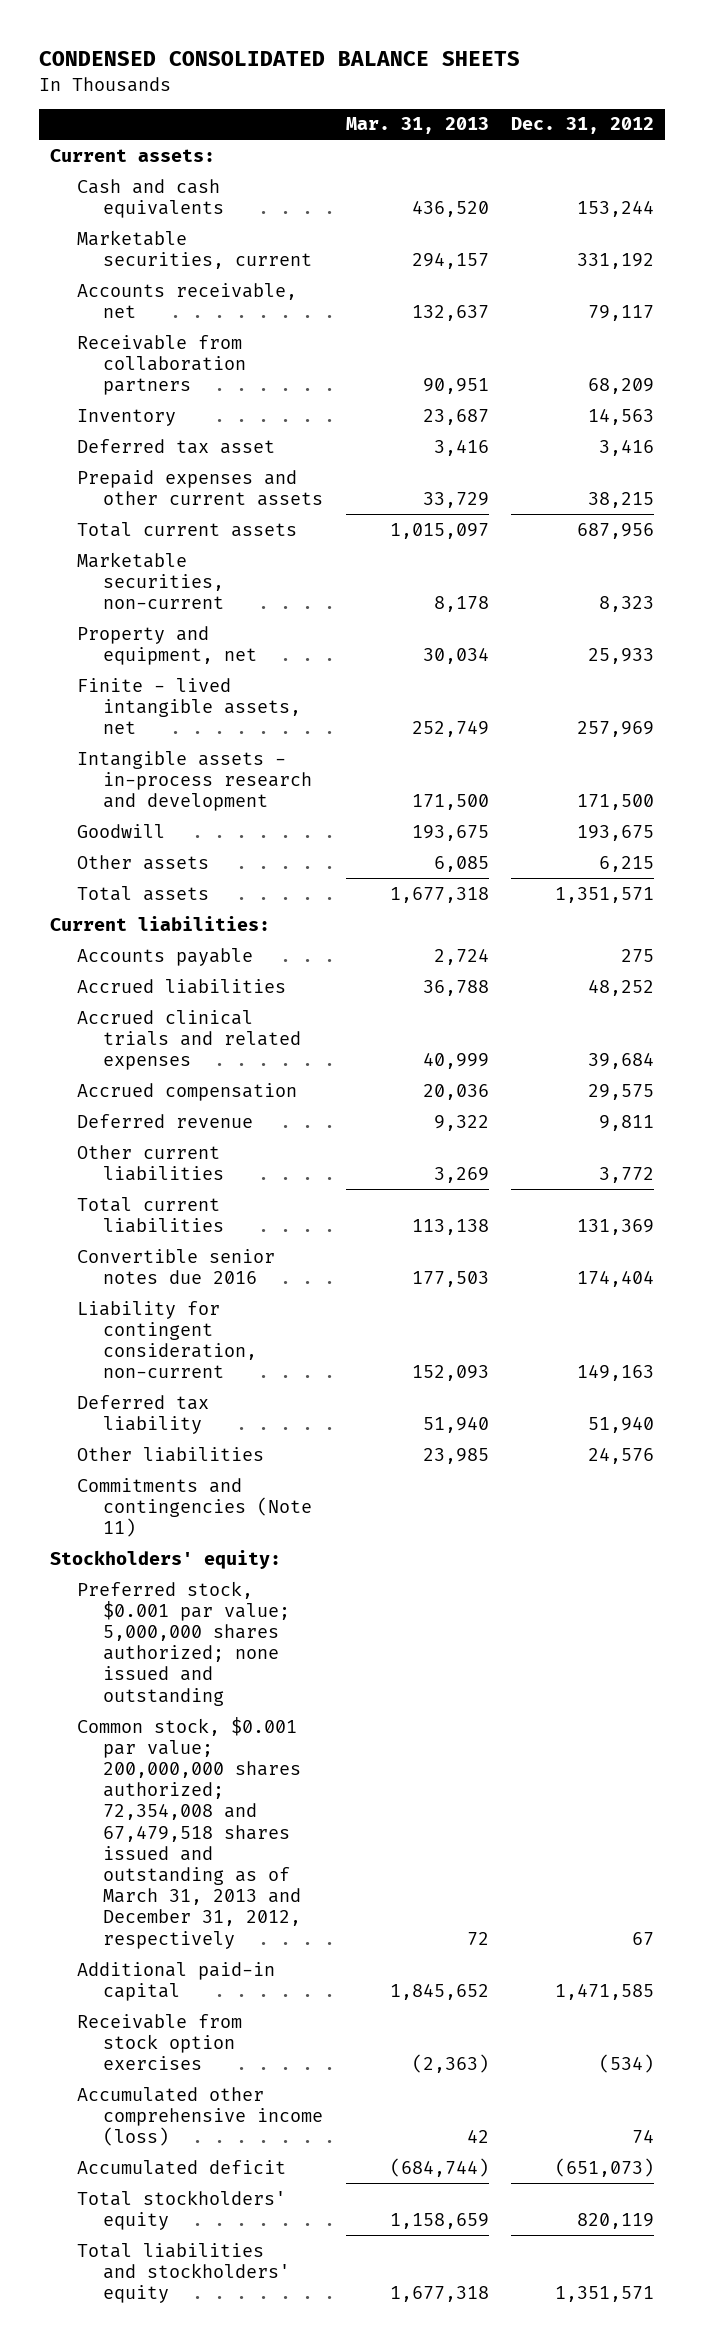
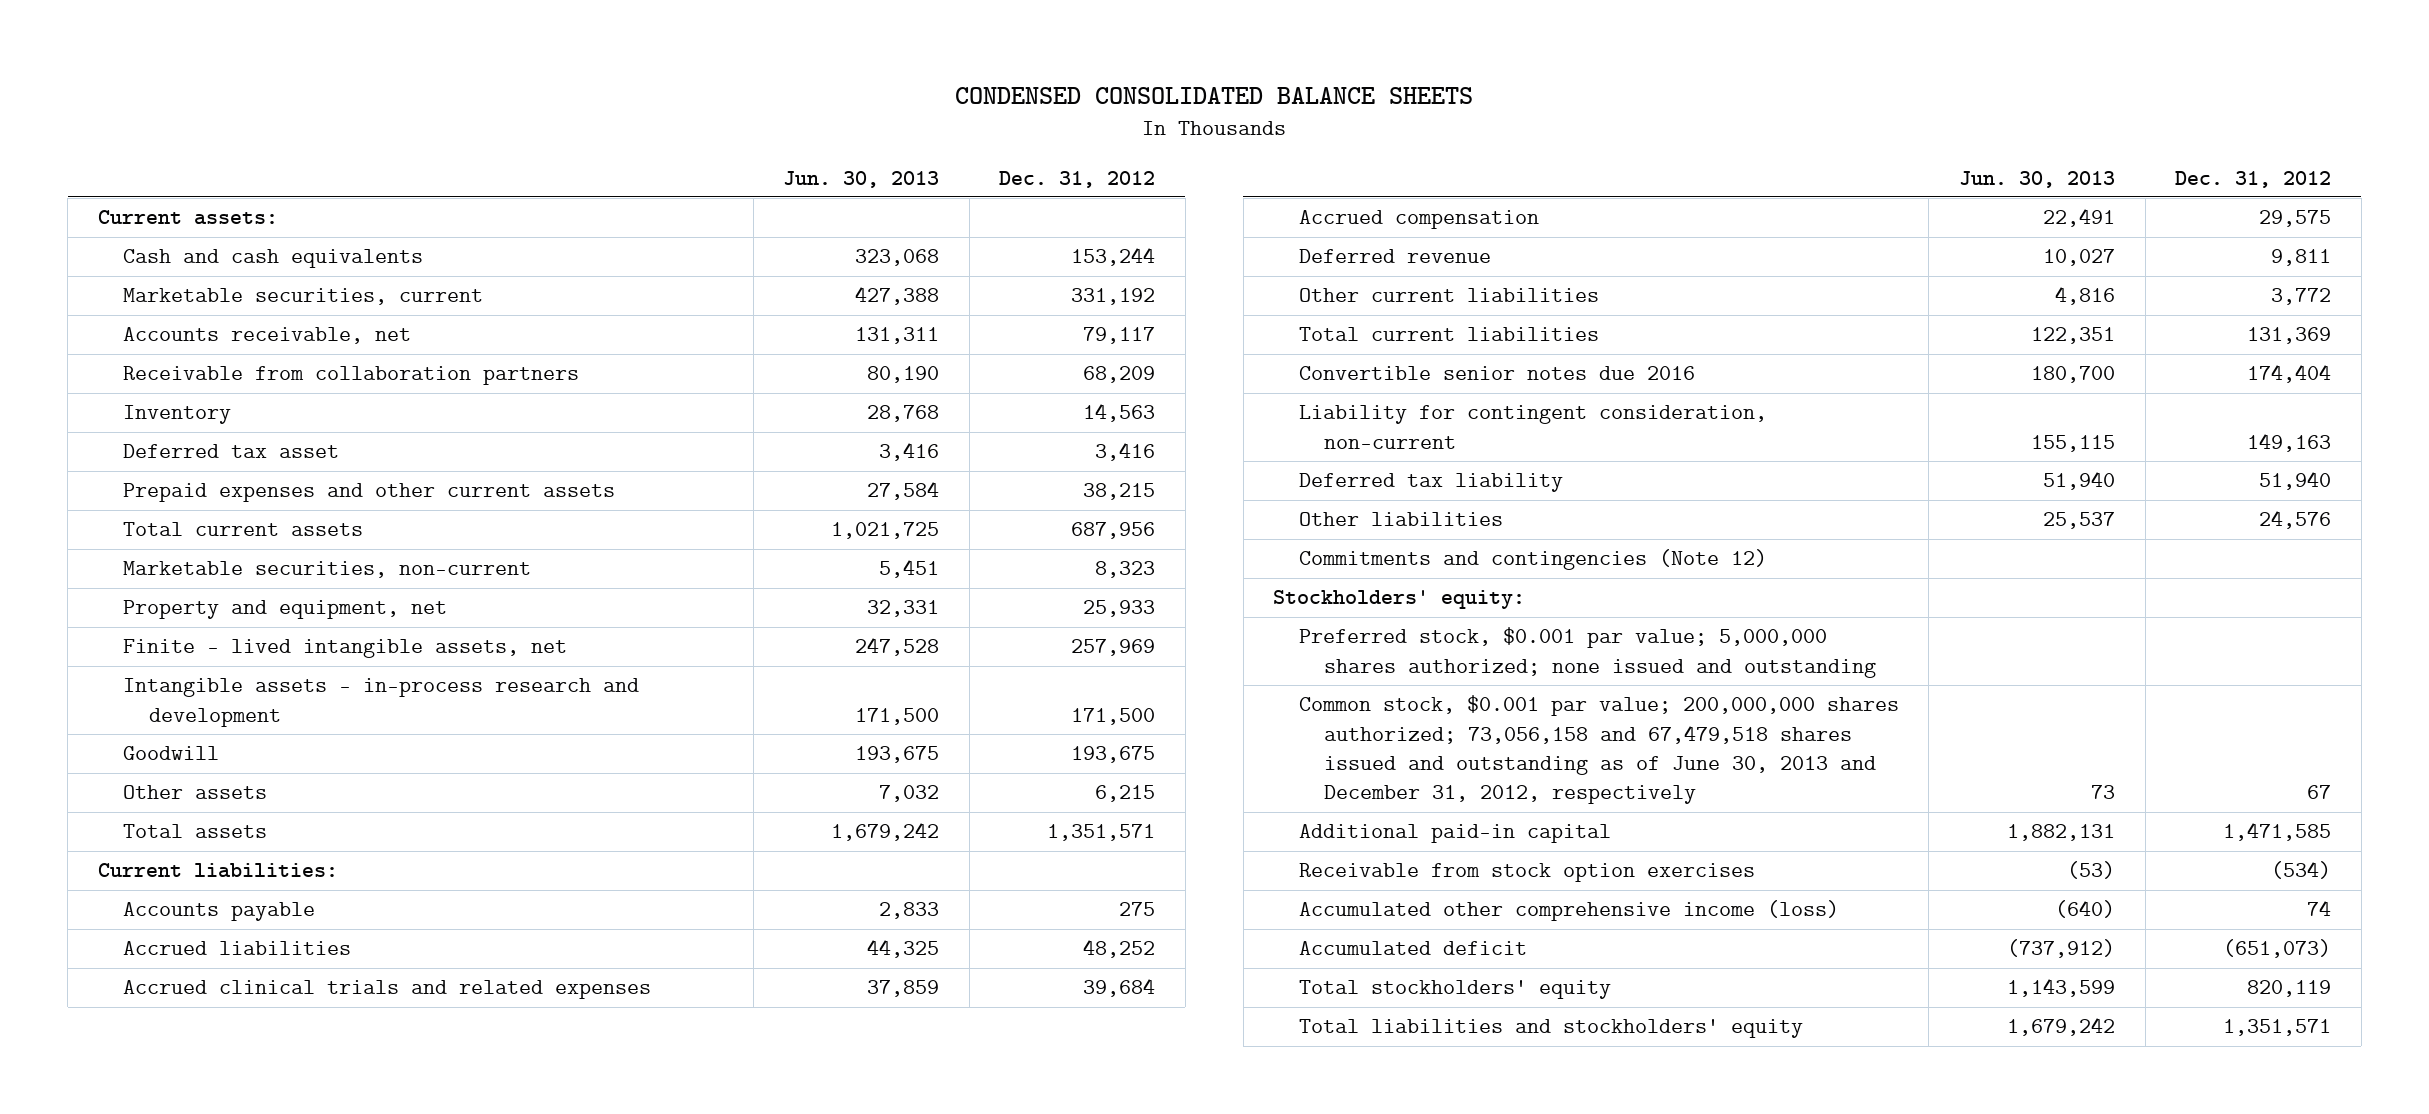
[345,117,489,135] Mar. 31, 2013 -> none
none -> [783,170,940,188] Jun. 30, 2013
[76,1477,313,1538] Commitments and contingencies (Note 11) -> [1298,549,1767,571] Commitments and contingencies (Note 12)
[76,1716,302,1949] Common stock, $0.001 par value; 200,000,000 shares authorized; 72,354,008 and 67,479,518 shares issued and outstanding as of March 31, 2013 and December 31, 2012, respectively -> [1298,695,1899,805] Common stock, $0.001 par value; 200,000,000 shares authorized; 73,056,158 and 67,479,518 shares issued and outstanding as of June 30, 2013 and December 31, 2012, respectively

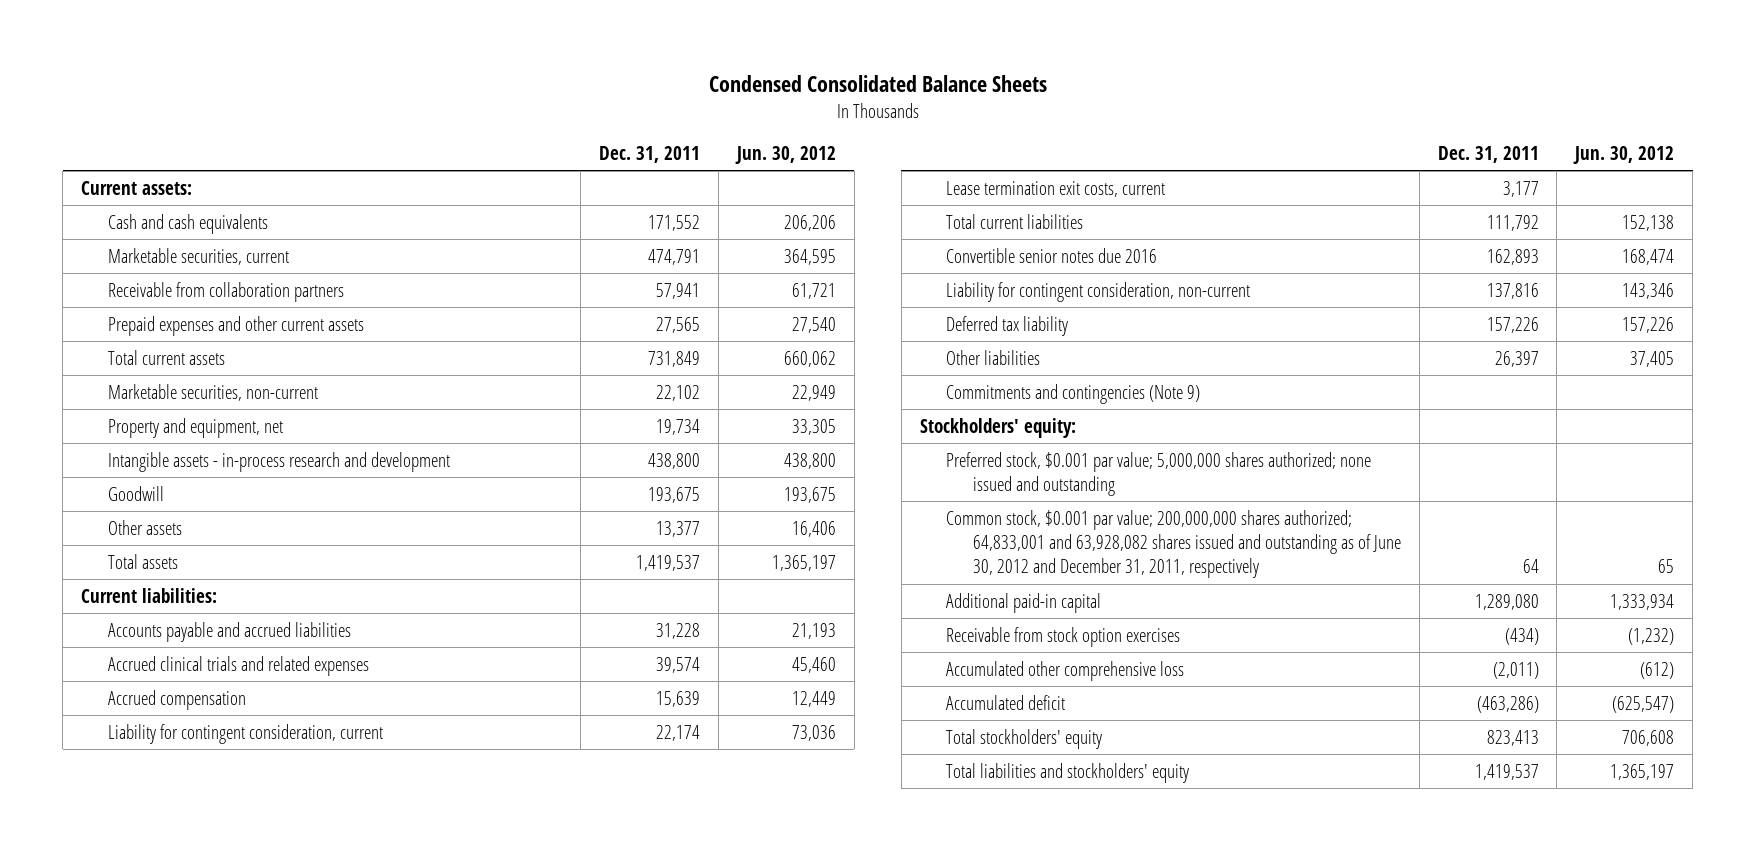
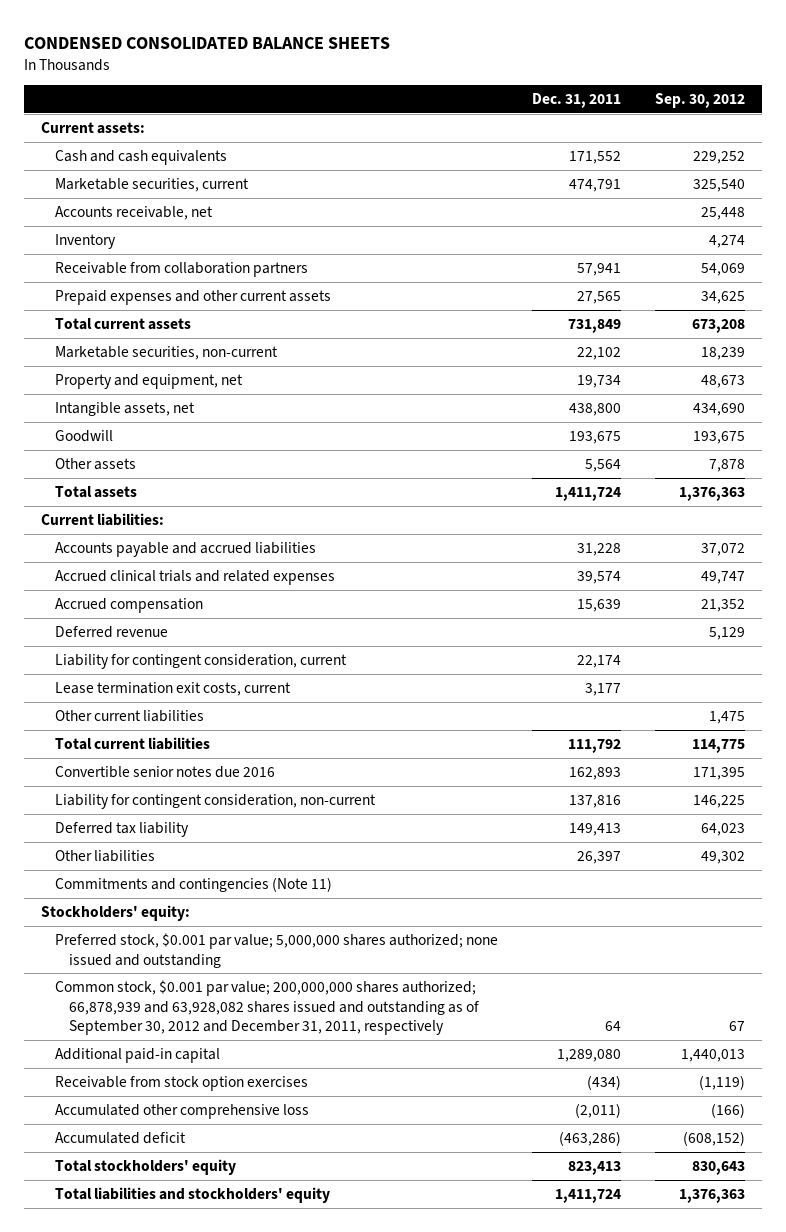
[708,75,1047,93] Condensed Consolidated Balance Sheets -> [24,36,391,49] CONDENSED CONSOLIDATED BALANCE SHEETS
[734,146,836,165] Jun. 30, 2012 -> none
none -> [654,93,745,109] Sep. 30, 2012
none -> [55,205,214,220] Accounts receivable, net
none -> [55,233,117,249] Inventory
[107,451,450,472] Intangible assets - in-process research and development -> [55,401,196,416] Intangible assets, net
[655,520,700,537] 13,377 -> [585,458,622,472] 5,564
[635,554,700,571] 1,419,537 -> [555,486,622,501] 1,411,724
none -> [55,625,169,638] Deferred revenue
none -> [55,709,205,722] Other current liabilities
[1486,316,1539,333] 157,226 -> [569,822,622,836] 149,413
[946,383,1201,404] Commitments and contingencies (Note 9) -> [55,876,333,892] Commitments and contingencies (Note 11)
[946,509,1401,579] Common stock, $0.001 par value; 200,000,000 shares authorized; 64,833,001 and 63,928,082 shares issued and outstanding as of June 30, 2012 and December 31, 2011, respectively -> [55,979,480,1036] Common stock, $0.001 par value; 200,000,000 shares authorized; 66,878,939 and 63,928,082 shares issued and outstanding as of September 30, 2012 and December 31, 2011, respectively
[1474,763,1539,780] 1,419,537 -> [555,1188,622,1203] 1,411,724

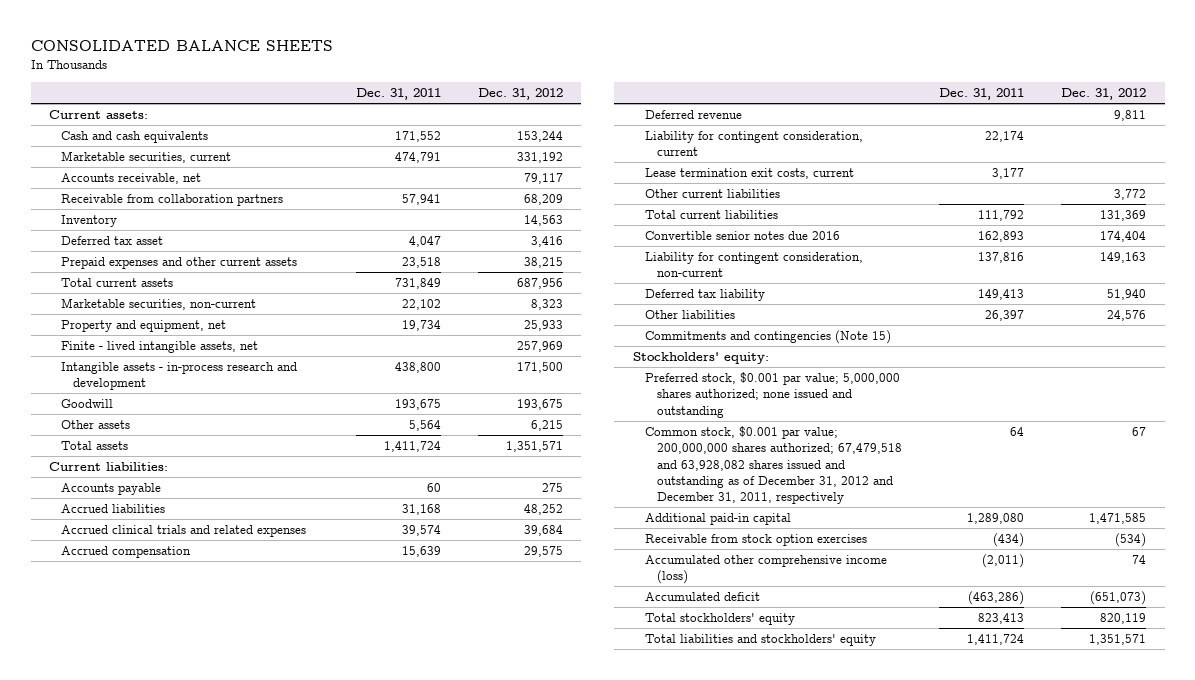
[24,36,391,49] CONDENSED CONSOLIDATED BALANCE SHEETS -> [30,40,333,52] CONSOLIDATED BALANCE SHEETS
[654,93,745,109] Sep. 30, 2012 -> none
none -> [477,88,563,101] Dec. 31, 2012
[55,233,117,249] Inventory -> [61,215,118,228] Inventory
none -> [61,236,164,246] Deferred tax asset
[577,290,622,304] 27,565 -> [401,257,441,269] 23,518
none -> [61,341,259,354] Finite - lived intangible assets, net
[55,401,196,416] Intangible assets, net -> [61,362,298,391] Intangible assets - in-process research and development
[55,541,317,557] Accounts payable and accrued liabilities -> none
none -> [61,483,162,496] Accounts payable
none -> [61,504,166,514] Accrued liabilities
[55,876,333,892] Commitments and contingencies (Note 11) -> [644,330,891,345] Commitments and contingencies (Note 15)
[55,979,480,1036] Common stock, $0.001 par value; 200,000,000 shares authorized; 66,878,939 and 63,928,082 shares issued and outstanding as of September 30, 2012 and December 31, 2011, respectively -> [644,426,902,505] Common stock, $0.001 par value; 200,000,000 shares authorized; 67,479,518 and 63,928,082 shares issued and outstanding as of December 31, 2012 and December 31, 2011, respectively
[55,1103,310,1119] Accumulated other comprehensive loss -> [644,555,887,585] Accumulated other comprehensive income (loss)

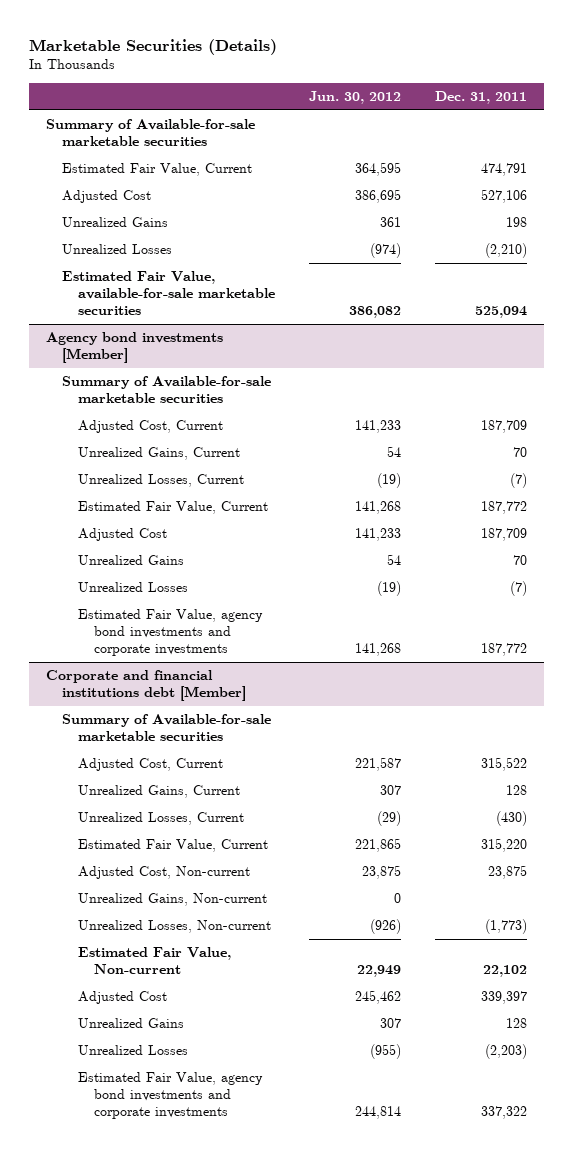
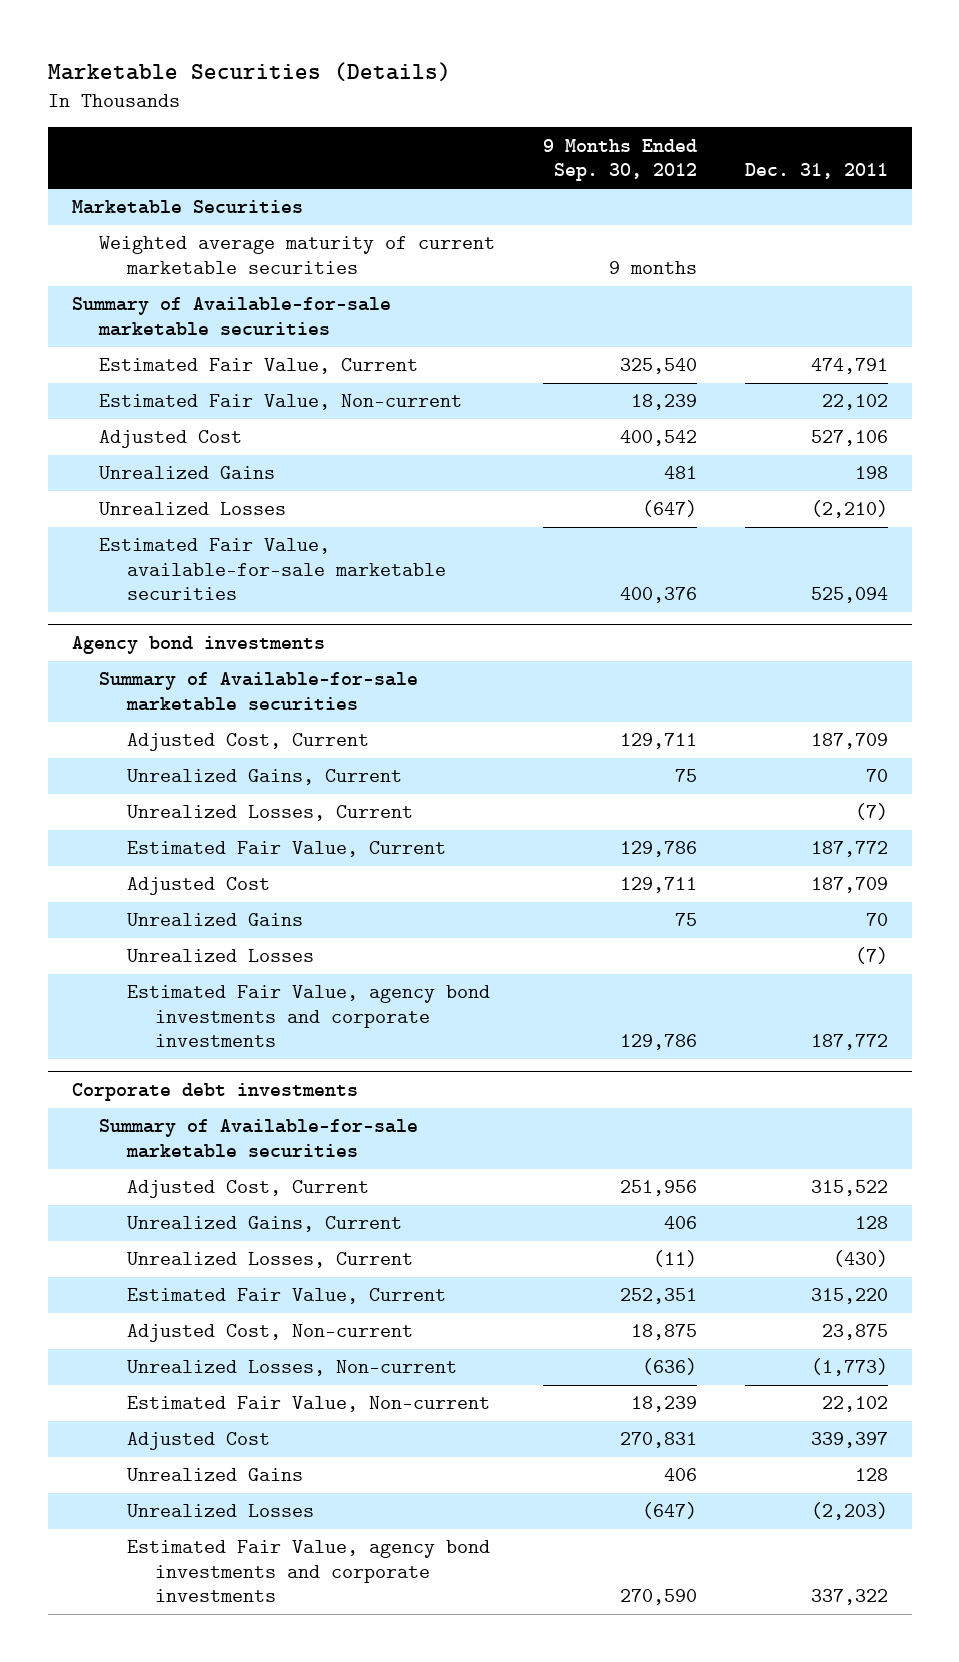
[308,90,401,104] Jun. 30, 2012 -> none
none -> [543,138,698,182] 9 Months Ended Sep. 30, 2012
none -> [71,200,303,215] Marketable Securities
none -> [99,236,496,274] Weighted average maturity of current marketable securities
none -> [99,394,463,411] Estimated Fair Value, Non-current
[46,332,224,364] Agency bond investments [Member] -> [71,635,325,654] Agency bond investments
[46,670,247,702] Corporate and financial institutions debt [Member] -> none
none -> [71,1082,358,1101] Corporate debt investments
[77,893,267,907] Unrealized Gains, Non-current -> none

